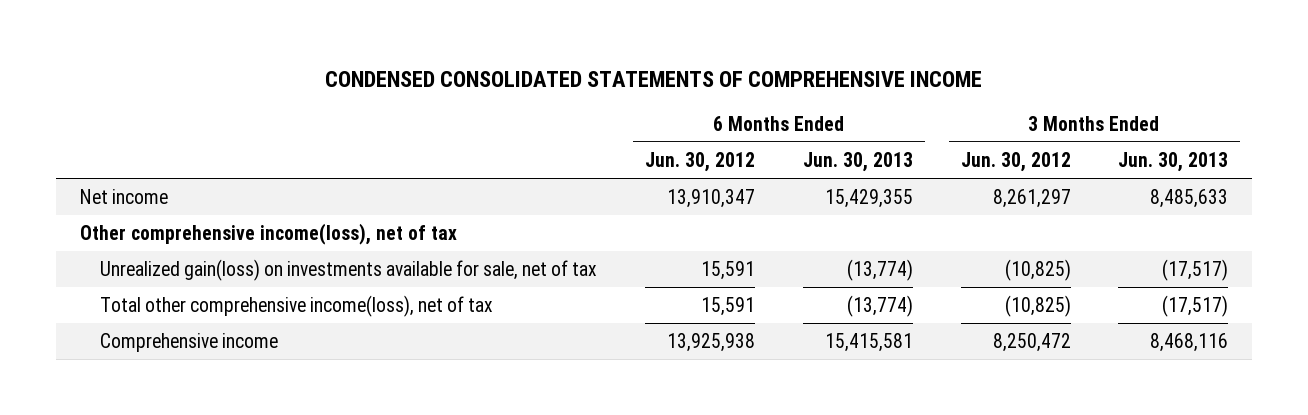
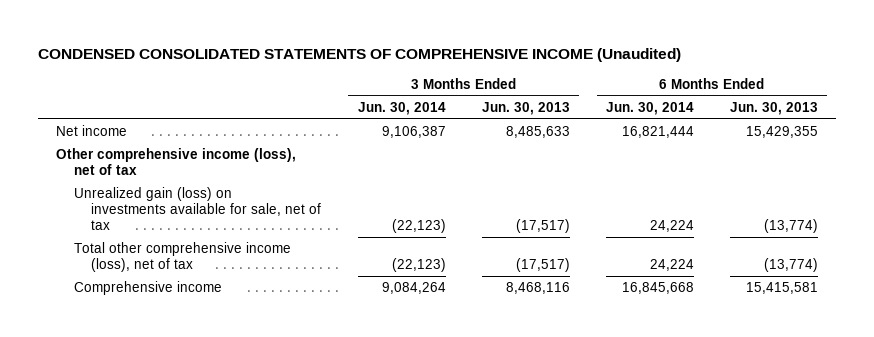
[325,70,983,87] CONDENSED CONSOLIDATED STATEMENTS OF COMPREHENSIVE INCOME -> [38,48,682,63] CONDENSED CONSOLIDATED STATEMENTS OF COMPREHENSIVE INCOME (Unaudited)
[645,151,756,172] Jun. 30, 2012 -> none
[960,151,1071,172] Jun. 30, 2012 -> none
none -> [357,102,446,116] Jun. 30, 2014
none -> [606,102,695,116] Jun. 30, 2014
[80,222,458,245] Other comprehensive income(loss), net of tax -> [56,148,297,176] Other comprehensive income (loss), net of tax
[100,258,598,281] Unrealized gain(loss) on investments available for sale, net of tax -> [73,187,322,230] Unrealized gain (loss) on investments available for sale, net of tax
[100,294,494,317] Total other comprehensive income(loss), net of tax -> [73,242,291,273] Total other comprehensive income (loss), net of tax

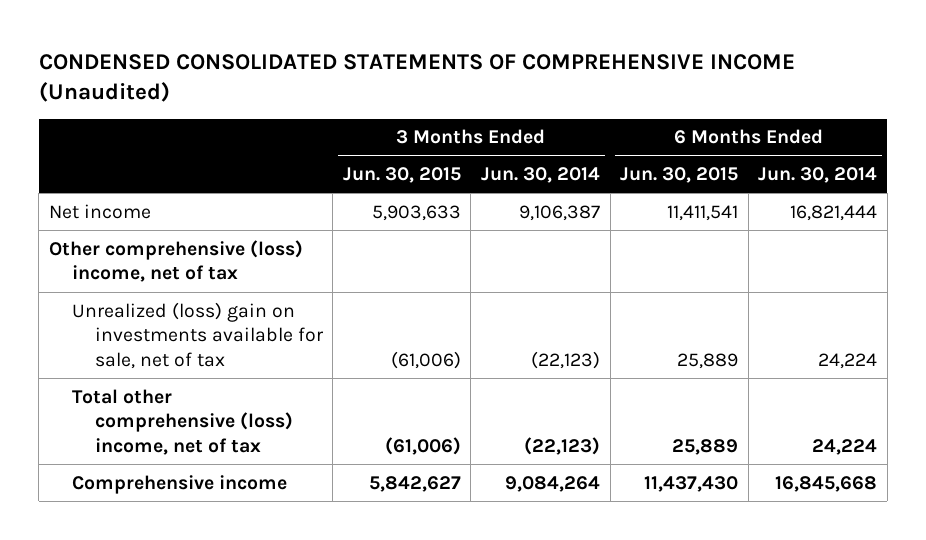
[481,102,570,116] Jun. 30, 2013 -> none
[730,102,819,116] Jun. 30, 2013 -> none
none -> [342,167,461,184] Jun. 30, 2015
none -> [620,167,739,184] Jun. 30, 2015
[56,148,297,176] Other comprehensive income (loss), net of tax -> [48,239,303,283] Other comprehensive (loss) income, net of tax
[73,187,322,230] Unrealized gain (loss) on investments available for sale, net of tax -> [71,301,324,370] Unrealized (loss) gain on investments available for sale, net of tax
[73,242,291,273] Total other comprehensive income (loss), net of tax -> [71,388,293,456] Total other comprehensive (loss) income, net of tax

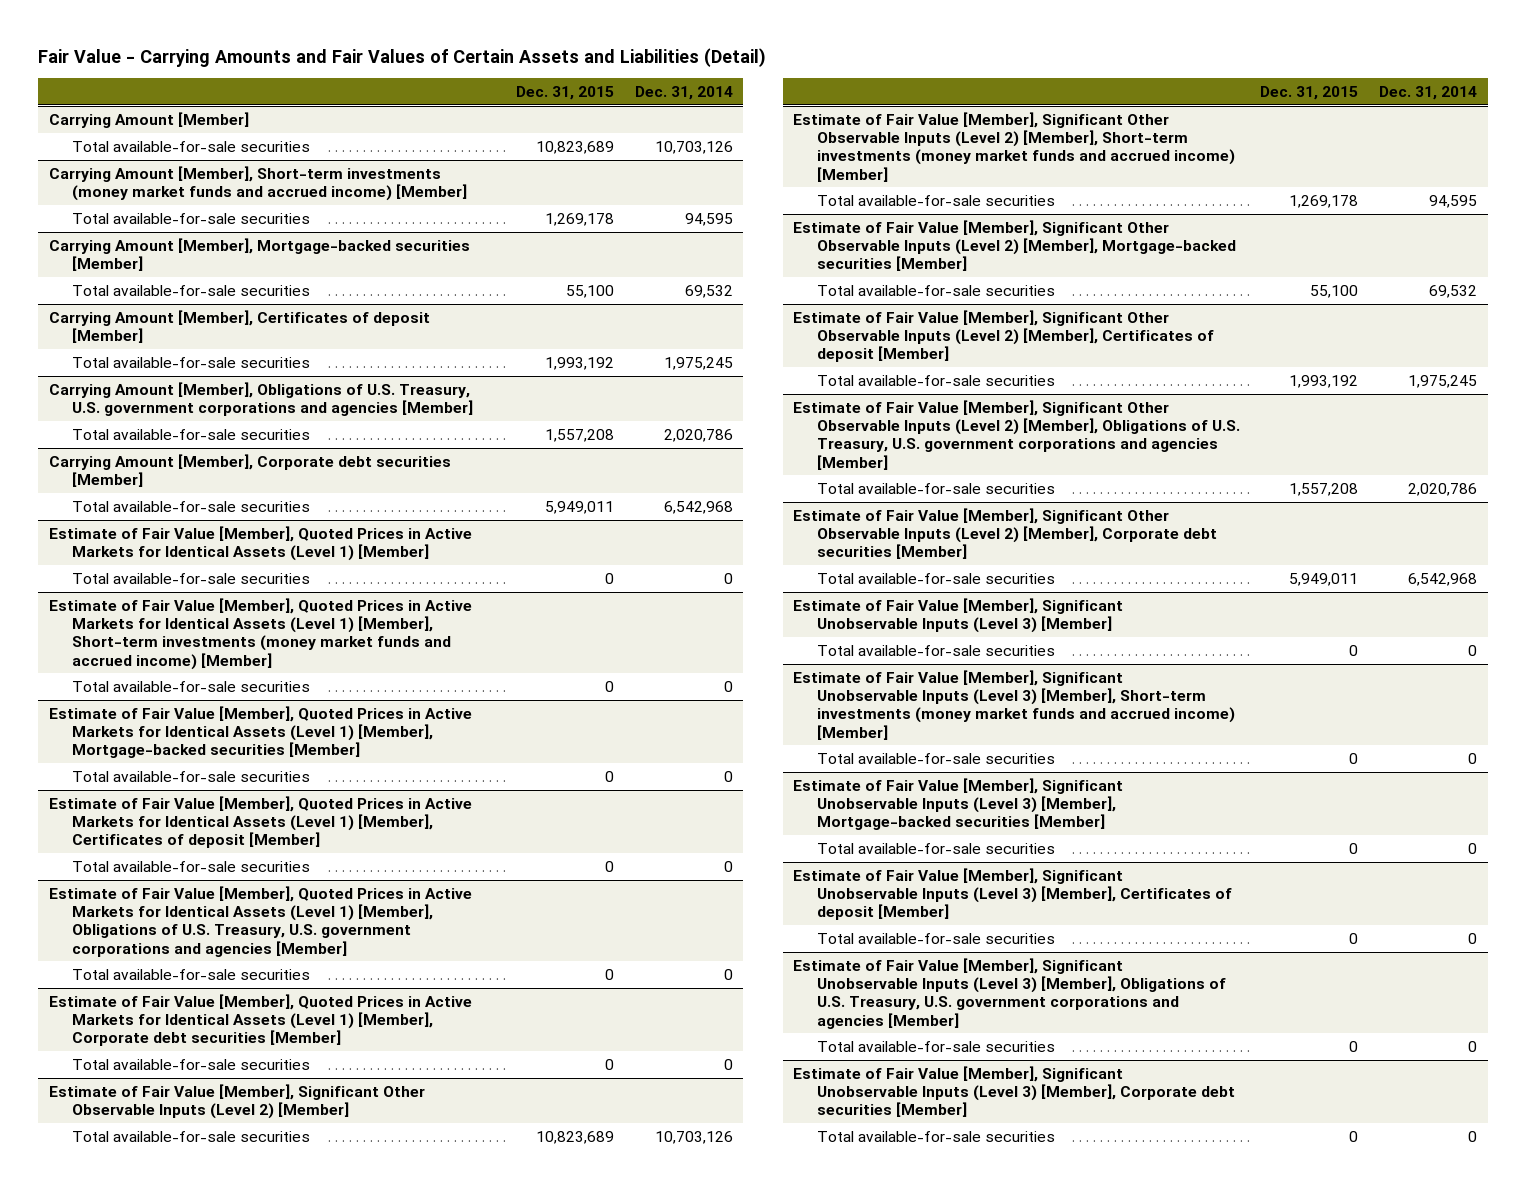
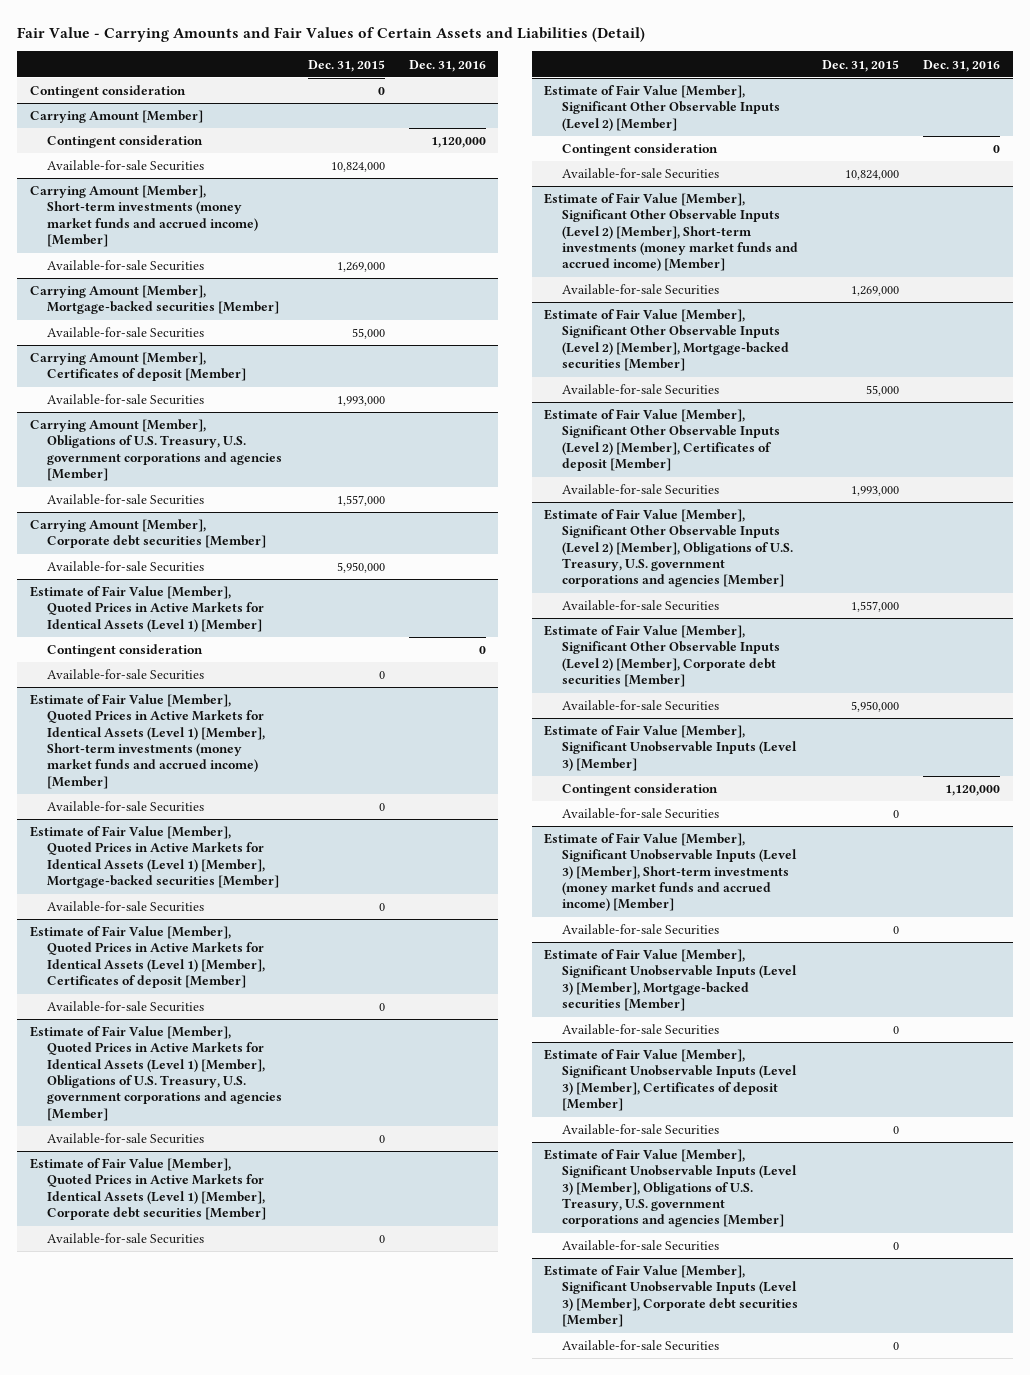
[634,86,733,101] Dec. 31, 2014 -> none
none -> [409,59,487,72] Dec. 31, 2016
none -> [29,85,186,99] Contingent consideration
none -> [47,135,204,149] Contingent consideration
[72,140,311,152] Total available-for-sale securities -> [47,160,205,172] Available-for-sale Securities
[536,140,615,154] 10,823,689 -> [330,162,385,173] 10,824,000
[72,212,311,224] Total available-for-sale securities -> [47,260,205,272] Available-for-sale Securities
[545,212,615,226] 1,269,178 -> [336,262,385,273] 1,269,000
[72,284,311,296] Total available-for-sale securities -> [47,327,205,339] Available-for-sale Securities
[566,284,615,298] 55,100 -> [351,328,385,340] 55,000
[72,356,311,368] Total available-for-sale securities -> [47,394,205,406] Available-for-sale Securities
[545,356,615,370] 1,993,192 -> [336,396,385,407] 1,993,000
[72,428,311,440] Total available-for-sale securities -> [47,494,205,506] Available-for-sale Securities
[545,428,615,442] 1,557,208 -> [336,495,385,507] 1,557,000
[72,500,311,512] Total available-for-sale securities -> [47,561,205,573] Available-for-sale Securities
[545,500,615,514] 5,949,011 -> [336,562,385,574] 5,950,000
none -> [47,644,204,658] Contingent consideration
[72,572,311,584] Total available-for-sale securities -> [47,669,205,681] Available-for-sale Securities
[72,680,311,692] Total available-for-sale securities -> [47,801,205,813] Available-for-sale Securities
[72,770,311,782] Total available-for-sale securities -> [47,901,205,913] Available-for-sale Securities
[72,860,311,872] Total available-for-sale securities -> [47,1001,205,1013] Available-for-sale Securities
[72,968,311,980] Total available-for-sale securities -> [47,1133,205,1145] Available-for-sale Securities
[72,1058,311,1070] Total available-for-sale securities -> [47,1233,205,1245] Available-for-sale Securities
none -> [561,143,718,157] Contingent consideration
[72,1130,311,1142] Total available-for-sale securities -> [561,168,719,180] Available-for-sale Securities
[536,1130,615,1144] 10,823,689 -> [844,170,899,181] 10,824,000
[816,194,1055,206] Total available-for-sale securities -> [561,284,719,296] Available-for-sale Securities
[1289,194,1359,208] 1,269,178 -> [850,286,899,297] 1,269,000
[816,284,1055,296] Total available-for-sale securities -> [561,384,719,396] Available-for-sale Securities
[1310,284,1359,298] 55,100 -> [865,385,899,397] 55,000
[816,374,1055,386] Total available-for-sale securities -> [561,484,719,496] Available-for-sale Securities
[1289,374,1359,388] 1,993,192 -> [850,486,899,497] 1,993,000
[816,482,1055,494] Total available-for-sale securities -> [561,600,719,612] Available-for-sale Securities
[1289,482,1359,496] 1,557,208 -> [850,601,899,613] 1,557,000
[816,572,1055,584] Total available-for-sale securities -> [561,700,719,712] Available-for-sale Securities
[1289,572,1359,586] 5,949,011 -> [850,701,899,713] 5,950,000
none -> [561,783,718,797] Contingent consideration
[816,644,1055,656] Total available-for-sale securities -> [561,808,719,820] Available-for-sale Securities
[816,752,1055,764] Total available-for-sale securities -> [561,924,719,936] Available-for-sale Securities
[816,842,1055,854] Total available-for-sale securities -> [561,1024,719,1036] Available-for-sale Securities
[816,932,1055,944] Total available-for-sale securities -> [561,1124,719,1136] Available-for-sale Securities
[816,1040,1055,1052] Total available-for-sale securities -> [561,1240,719,1252] Available-for-sale Securities
[816,1130,1055,1142] Total available-for-sale securities -> [561,1340,719,1352] Available-for-sale Securities

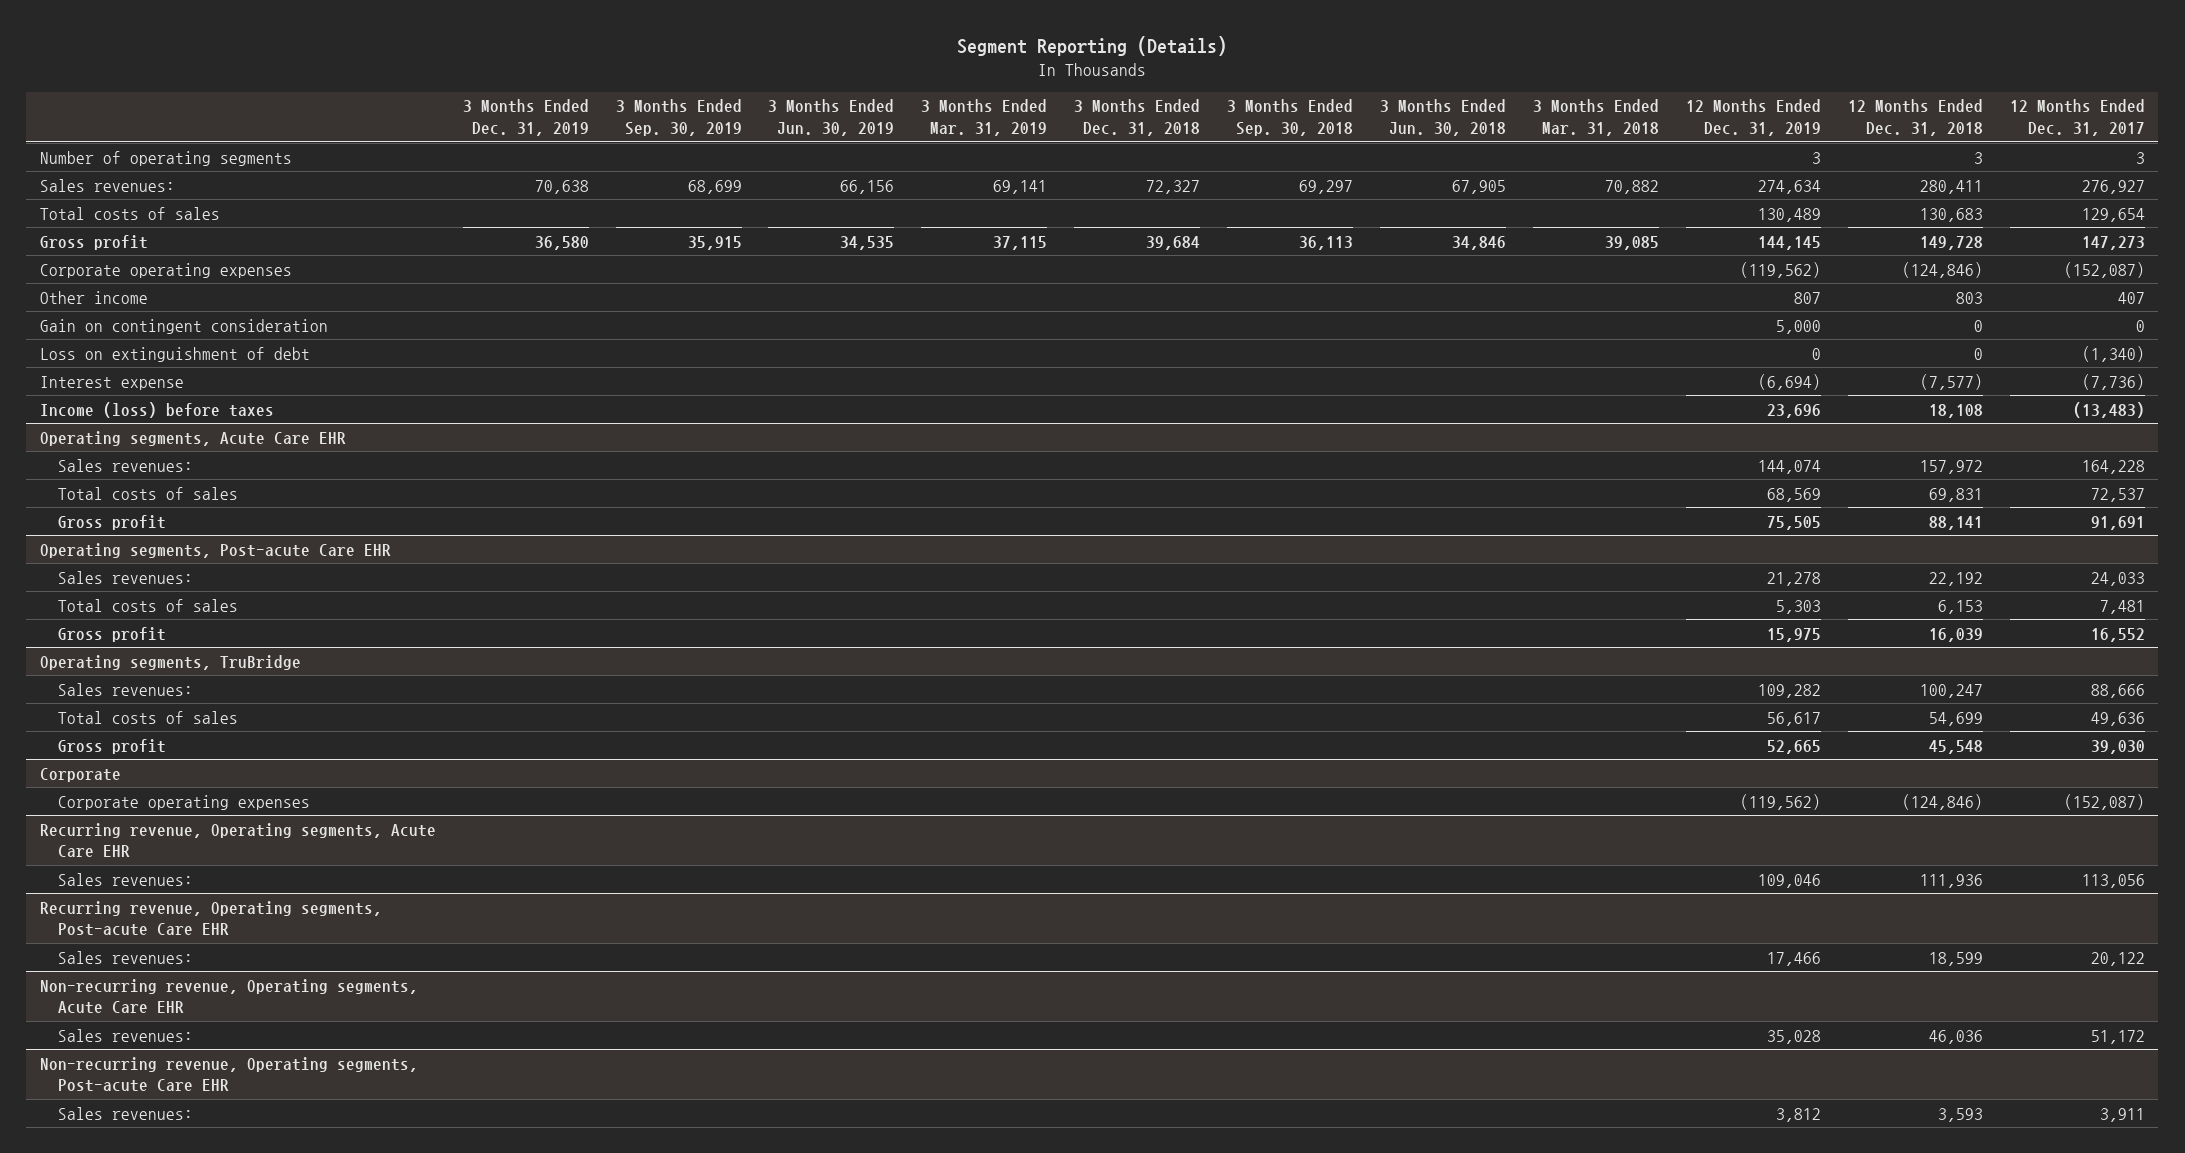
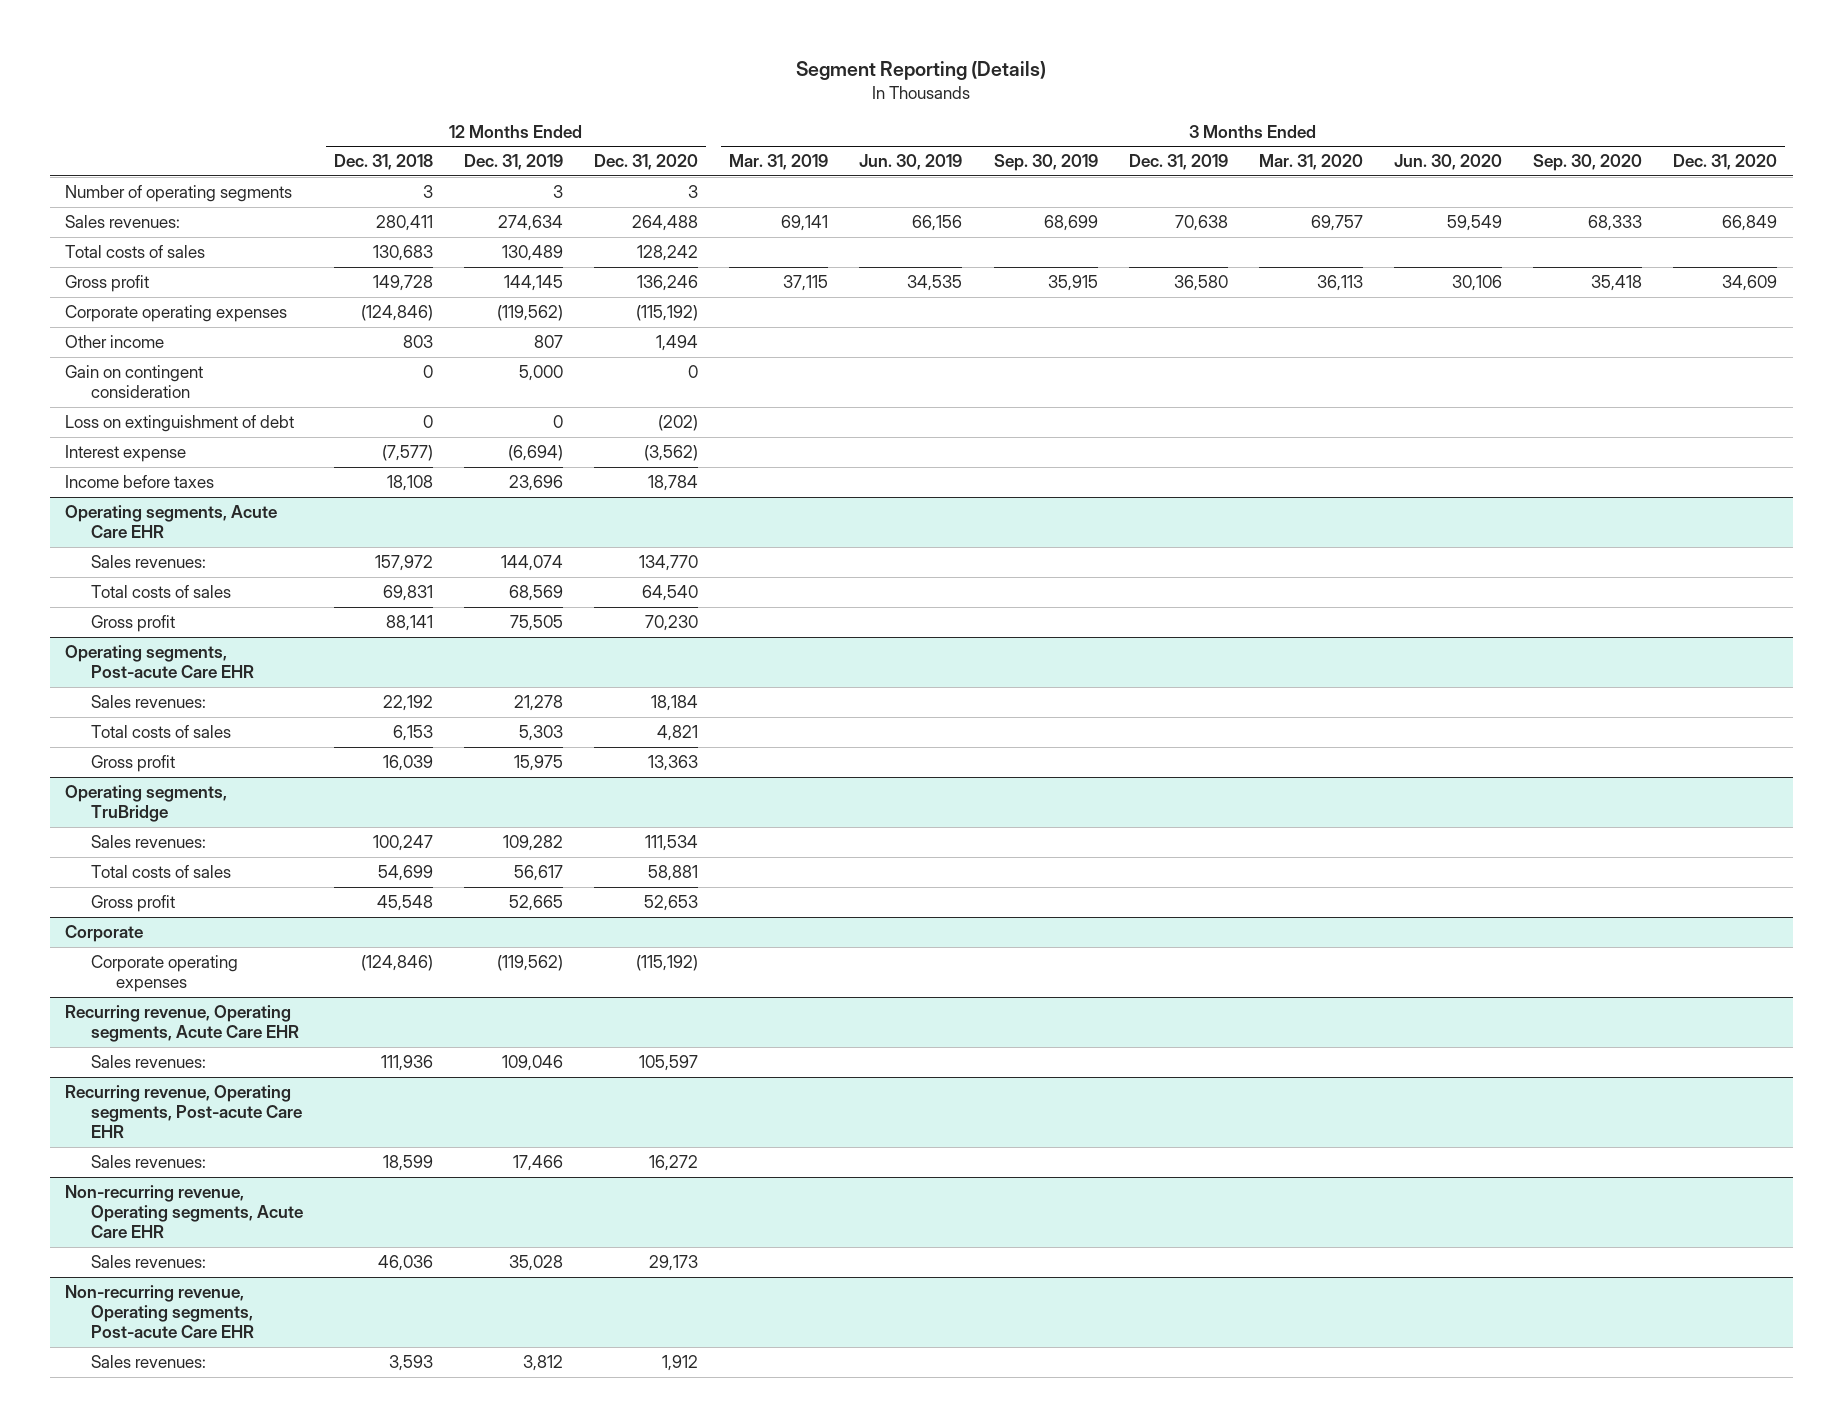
[1074,99,1201,137] 3 Months Ended Dec. 31, 2018 -> none
[1227,99,1354,137] 3 Months Ended Sep. 30, 2018 -> none
[1380,99,1507,137] 3 Months Ended Jun. 30, 2018 -> none
[1533,99,1660,137] 3 Months Ended Mar. 31, 2018 -> none
[2009,99,2145,137] 12 Months Ended Dec. 31, 2017 -> none
none -> [594,154,699,171] Dec. 31, 2020
none -> [1258,154,1363,171] Mar. 31, 2020
none -> [1393,154,1502,171] Jun. 30, 2020
none -> [1533,154,1643,172] Sep. 30, 2020
none -> [1673,154,1778,171] Dec. 31, 2020
[39,401,274,418] Income (loss) before taxes -> [65,475,215,489] Income before taxes

